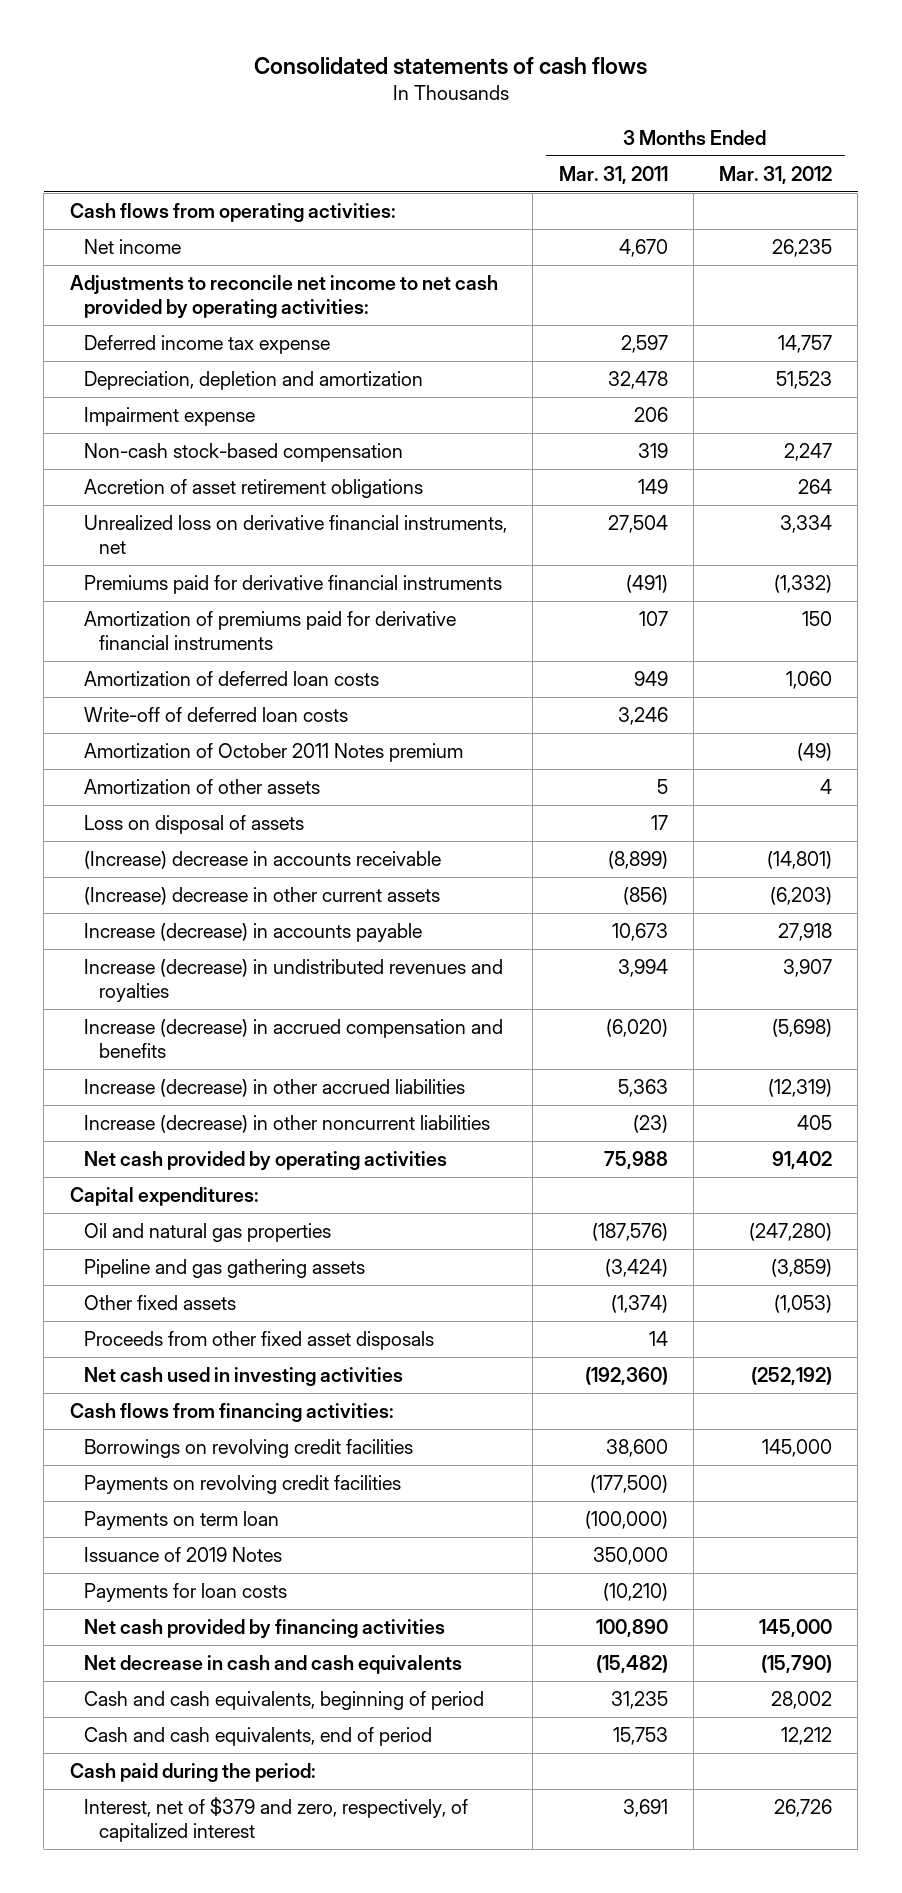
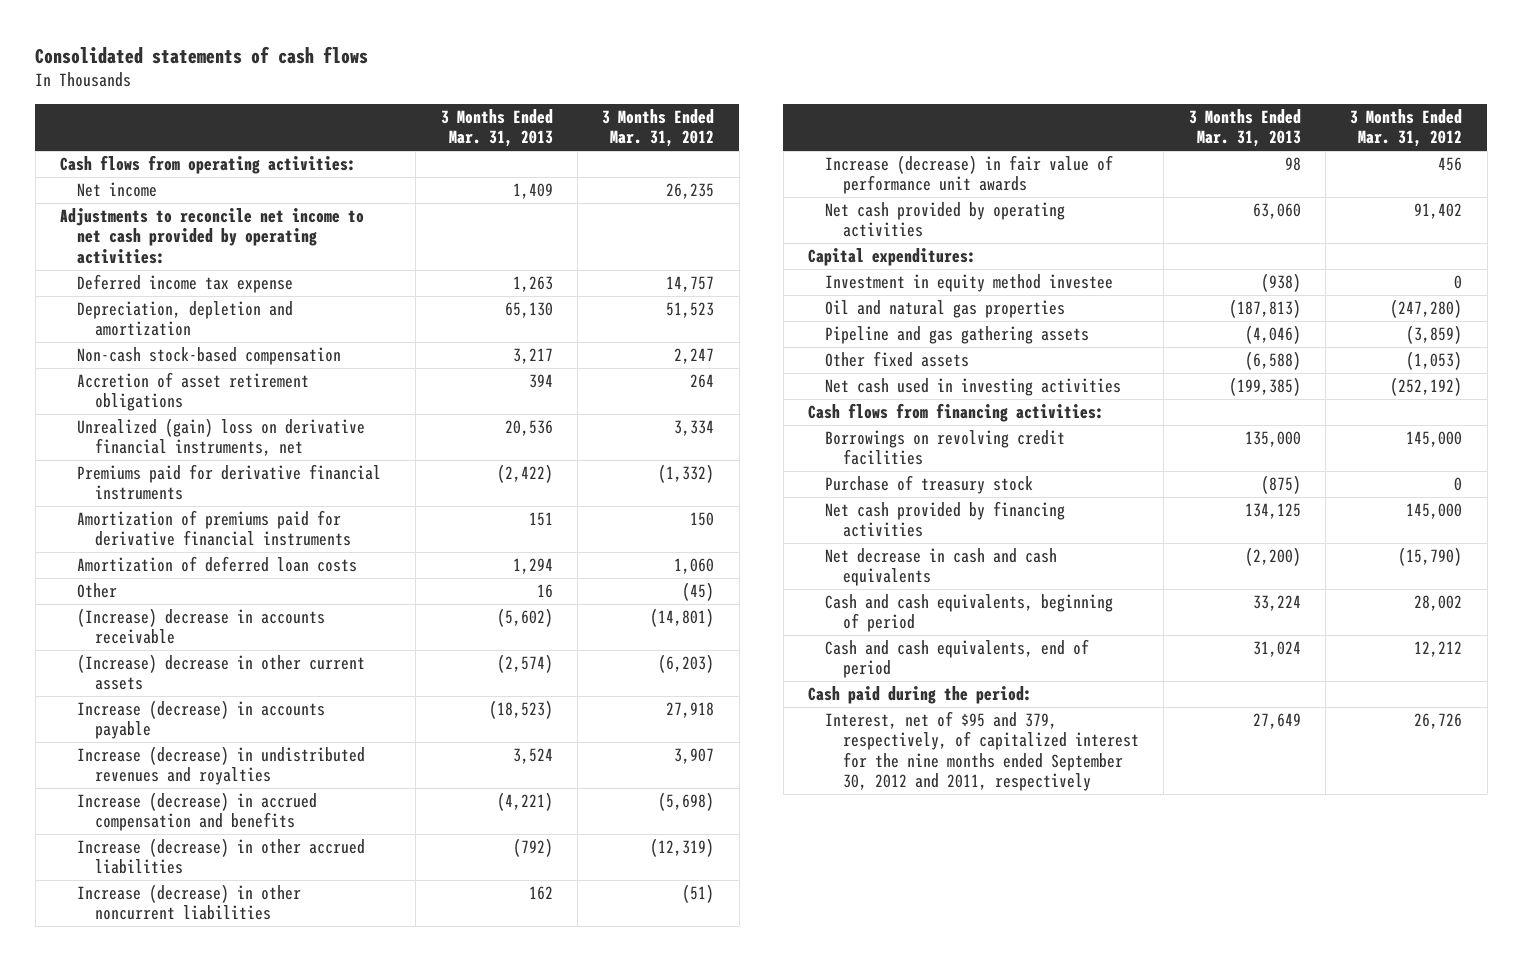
[558,165,668,184] Mar. 31, 2011 -> none
none -> [440,108,553,148] 3 Months Ended Mar. 31, 2013
[84,407,256,427] Impairment expense -> none
[84,515,508,555] Unrealized loss on derivative financial instruments, net -> [77,418,366,457] Unrealized (gain) loss on derivative financial instruments, net
[84,707,349,723] Write-off of deferred loan costs -> none
[84,743,464,763] Amortization of October 2011 Notes premium -> none
[84,779,321,795] Amortization of other assets -> none
[84,815,305,835] Loss on disposal of assets -> none
none -> [77,583,118,599] Other
[796,1115,832,1131] 405 -> [682,884,715,904] (51)
none -> [825,155,1114,195] Increase (decrease) in fair value of performance unit awards
none -> [825,274,1114,293] Investment in equity method investee
[84,1331,435,1351] Proceeds from other fixed asset disposals -> none
[84,1475,402,1495] Payments on revolving credit facilities -> none
[84,1511,280,1531] Payments on term loan -> none
[84,1547,283,1563] Issuance of 2019 Notes -> none
[84,1583,288,1603] Payments for loan costs -> none
none -> [825,475,1034,495] Purchase of treasury stock
[84,1797,469,1843] Interest, net of $379 and zero, respectively, of capitalized interest -> [825,711,1139,792] Interest, net of $95 and 379, respectively, of capitalized interest for the nine months ended September 30, 2012 and 2011, respectively

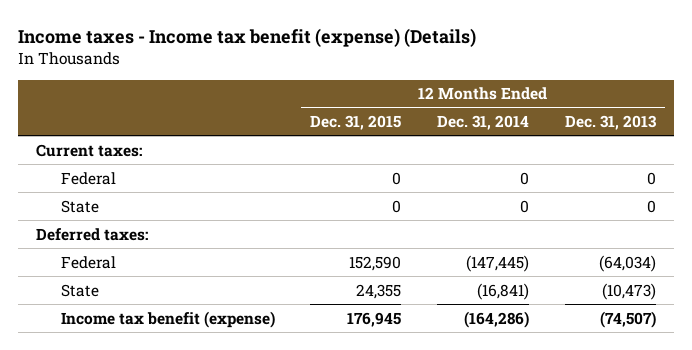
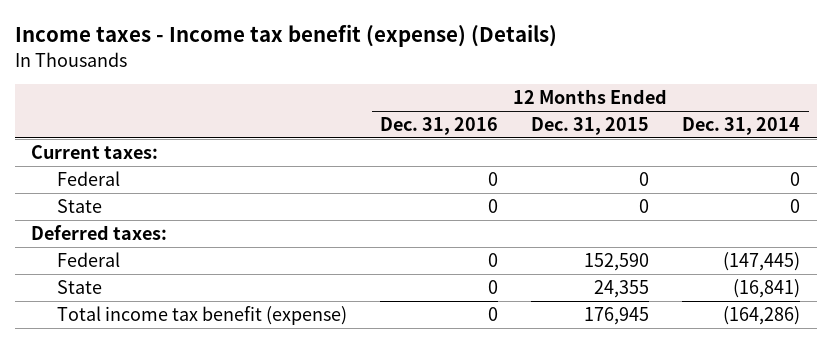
[564,115,657,131] Dec. 31, 2013 -> none
none -> [380,116,499,135] Dec. 31, 2016
[60,310,275,328] Income tax benefit (expense) -> [57,305,348,325] Total income tax benefit (expense)

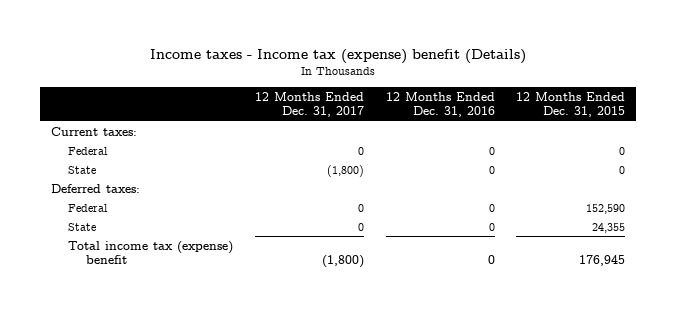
[14,24,557,48] Income taxes - Income tax benefit (expense) (Details) -> [150,48,527,64] Income taxes - Income tax (expense) benefit (Details)
[682,116,801,135] Dec. 31, 2014 -> none
none -> [255,92,365,118] 12 Months Ended Dec. 31, 2017
[57,305,348,325] Total income tax benefit (expense) -> [68,240,234,264] Total income tax (expense) benefit

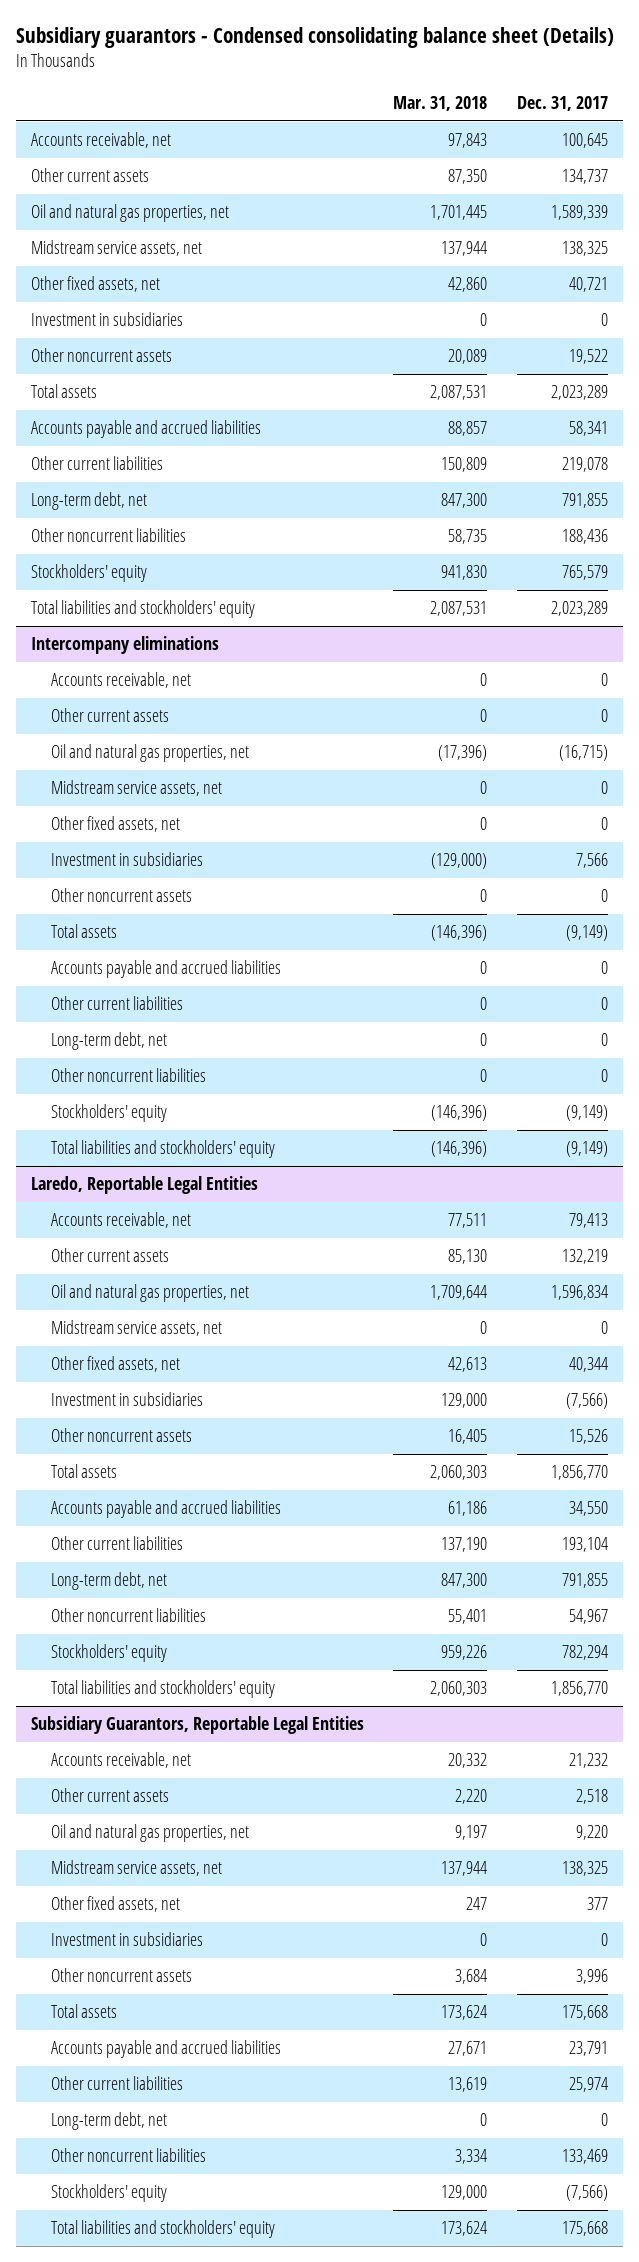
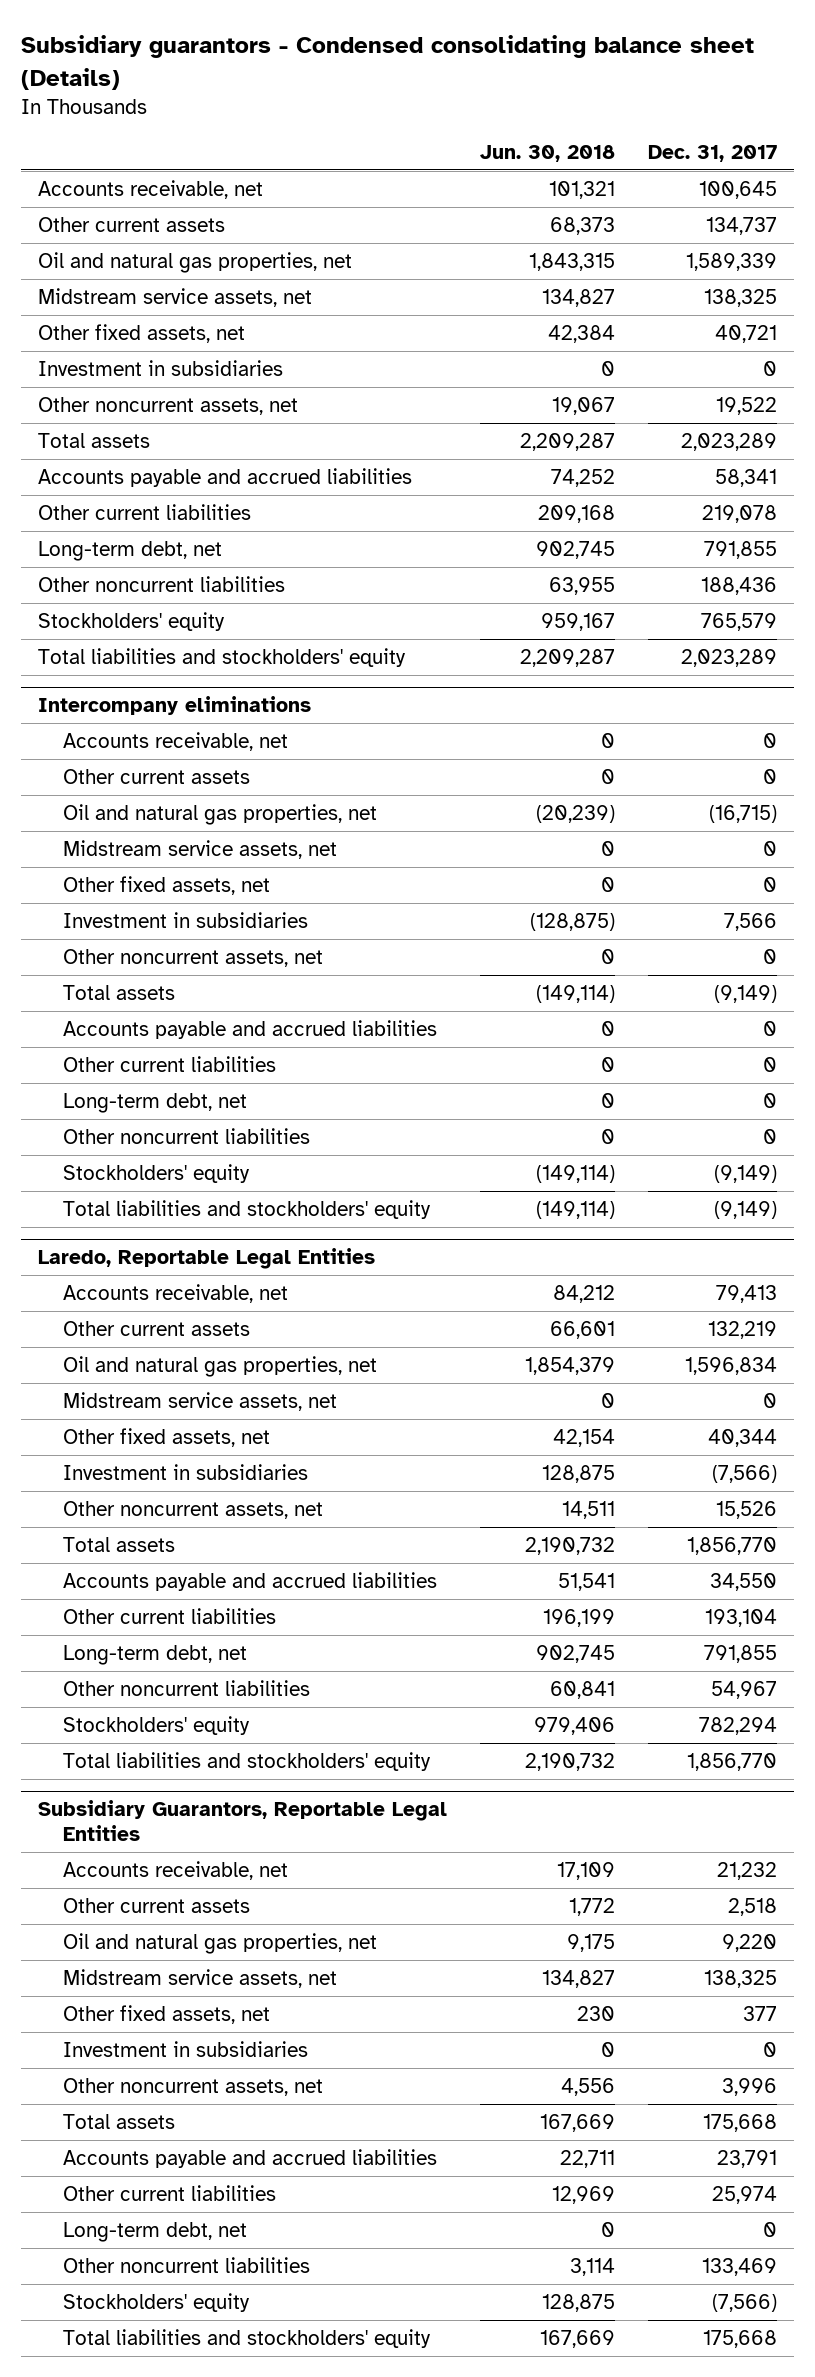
[393,96,488,112] Mar. 31, 2018 -> none
none -> [479,145,615,163] Jun. 30, 2018
[30,348,172,363] Other noncurrent assets -> [37,396,298,415] Other noncurrent assets, net
[51,888,193,903] Other noncurrent assets -> [62,948,323,967] Other noncurrent assets, net
[51,1428,193,1443] Other noncurrent assets -> [62,1500,323,1519] Other noncurrent assets, net
[51,1968,193,1983] Other noncurrent assets -> [62,2077,323,2096] Other noncurrent assets, net

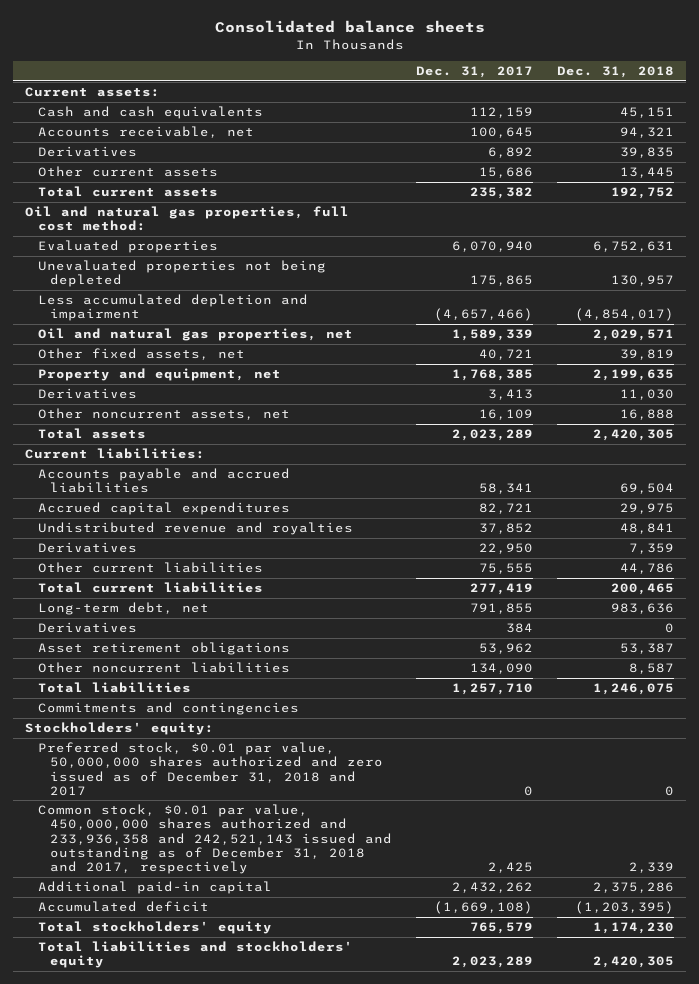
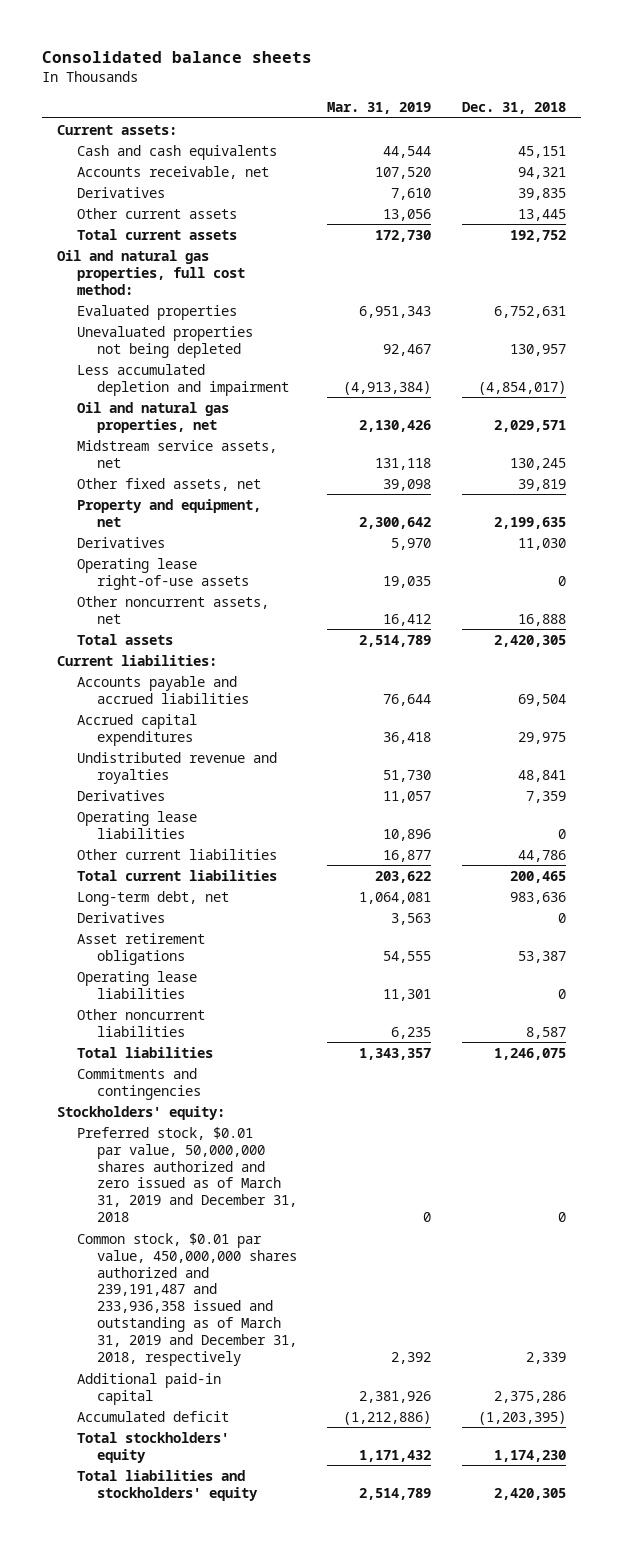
[416,65,534,78] Dec. 31, 2017 -> none
none -> [327,102,432,115] Mar. 31, 2019
none -> [76,439,277,468] Midstream service assets, net
none -> [76,557,249,590] Operating lease right-of-use assets
none -> [76,810,197,839] Operating lease liabilities
none -> [76,970,197,999] Operating lease liabilities
[37,742,384,796] Preferred stock, $0.01 par value, 50,000,000 shares authorized and zero issued as of December 31, 2018 and 2017 -> [76,1126,297,1223] Preferred stock, $0.01 par value, 50,000,000 shares authorized and zero issued as of March 31, 2019 and December 31, 2018
[37,804,393,874] Common stock, $0.01 par value, 450,000,000 shares authorized and 233,936,358 and 242,521,143 issued and outstanding as of December 31, 2018 and 2017, respectively -> [76,1232,297,1366] Common stock, $0.01 par value, 450,000,000 shares authorized and 239,191,487 and 233,936,358 issued and outstanding as of March 31, 2019 and December 31, 2018, respectively

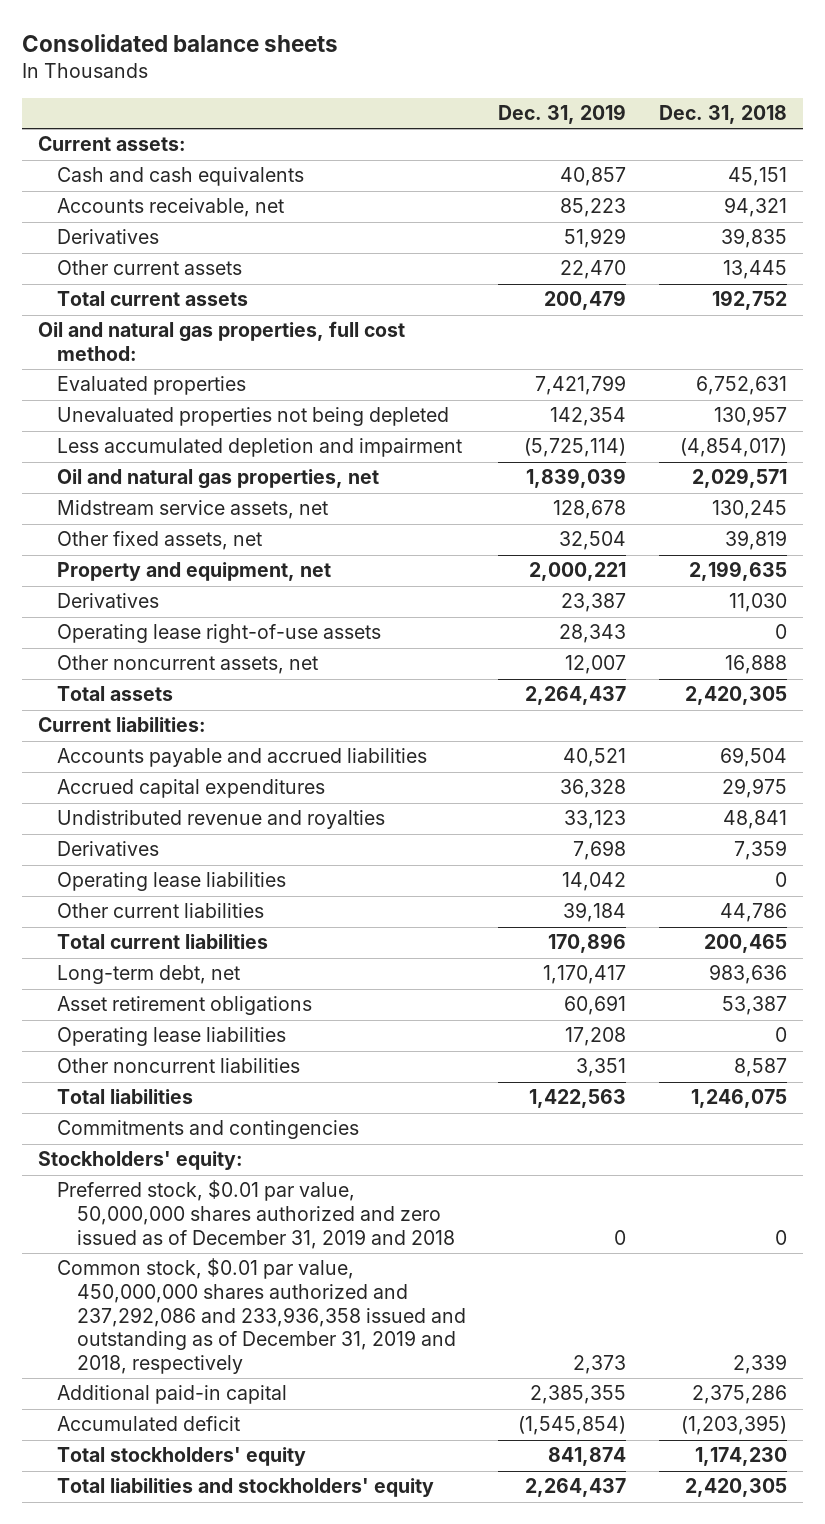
[327,102,432,115] Mar. 31, 2019 -> none
none -> [498,104,627,125] Dec. 31, 2019
[76,911,165,923] Derivatives -> none
[76,1126,297,1223] Preferred stock, $0.01 par value, 50,000,000 shares authorized and zero issued as of March 31, 2019 and December 31, 2018 -> [57,1180,455,1249] Preferred stock, $0.01 par value, 50,000,000 shares authorized and zero issued as of December 31, 2019 and 2018
[76,1232,297,1366] Common stock, $0.01 par value, 450,000,000 shares authorized and 239,191,487 and 233,936,358 issued and outstanding as of March 31, 2019 and December 31, 2018, respectively -> [57,1258,466,1374] Common stock, $0.01 par value, 450,000,000 shares authorized and 237,292,086 and 233,936,358 issued and outstanding as of December 31, 2019 and 2018, respectively

